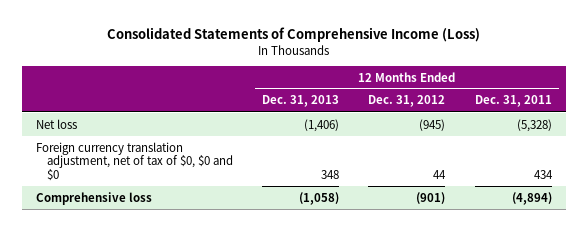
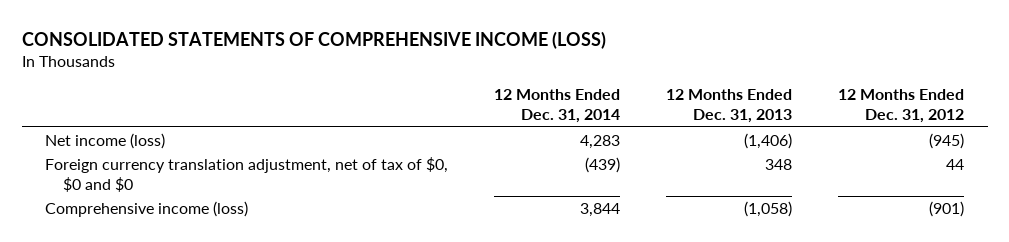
[107,27,481,43] Consolidated Statements of Comprehensive Income (Loss) -> [21,30,606,49] CONSOLIDATED STATEMENTS OF COMPREHENSIVE INCOME (LOSS)
[474,95,552,108] Dec. 31, 2011 -> none
none -> [494,89,621,124] 12 Months Ended Dec. 31, 2014
[36,118,78,129] Net loss -> [44,132,165,149] Net income (loss)
[36,191,153,205] Comprehensive loss -> [44,200,248,217] Comprehensive income (loss)

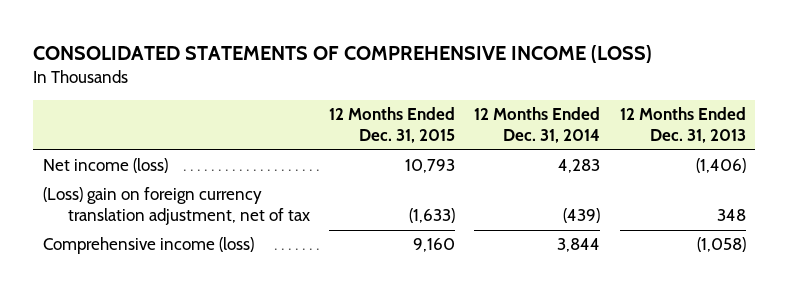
[838,89,965,124] 12 Months Ended Dec. 31, 2012 -> none
none -> [329,107,456,144] 12 Months Ended Dec. 31, 2015
[44,156,448,192] Foreign currency translation adjustment, net of tax of $0, $0 and $0 -> [42,187,310,226] (Loss) gain on foreign currency translation adjustment, net of tax

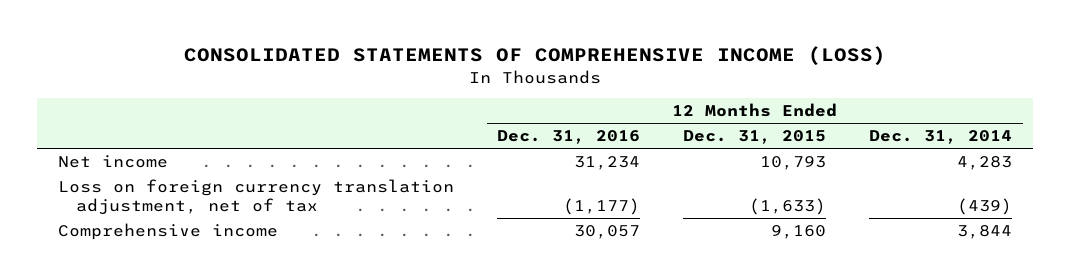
[619,107,746,144] 12 Months Ended Dec. 31, 2013 -> none
none -> [497,130,641,145] Dec. 31, 2016
[42,158,168,174] Net income (loss) -> [58,155,169,169] Net income
[42,187,310,226] (Loss) gain on foreign currency translation adjustment, net of tax -> [58,179,455,215] Loss on foreign currency translation adjustment, net of tax
[42,237,254,255] Comprehensive income (loss) -> [58,223,279,241] Comprehensive income

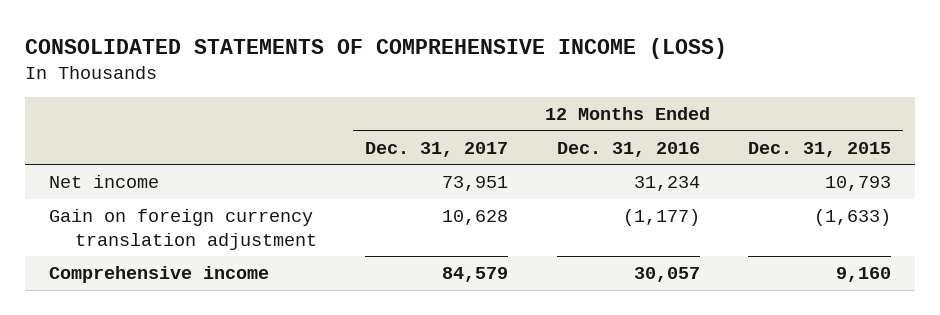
[868,130,1012,145] Dec. 31, 2014 -> none
none -> [365,141,509,157] Dec. 31, 2017
[58,179,455,215] Loss on foreign currency translation adjustment, net of tax -> [48,208,318,250] Gain on foreign currency translation adjustment

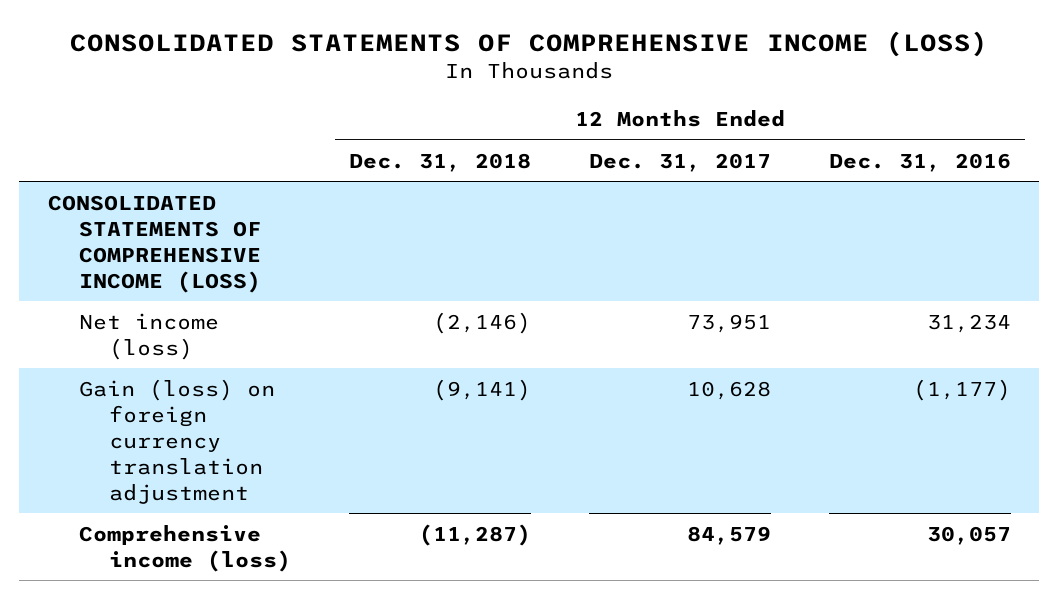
[747,141,891,157] Dec. 31, 2015 -> none
none -> [349,152,532,172] Dec. 31, 2018
none -> [48,194,261,293] CONSOLIDATED STATEMENTS OF COMPREHENSIVE INCOME (LOSS)
[48,174,159,188] Net income -> [78,312,219,360] Net income (loss)
[48,208,318,250] Gain on foreign currency translation adjustment -> [78,378,275,504] Gain (loss) on foreign currency translation adjustment
[48,265,269,283] Comprehensive income -> [78,524,292,572] Comprehensive income (loss)

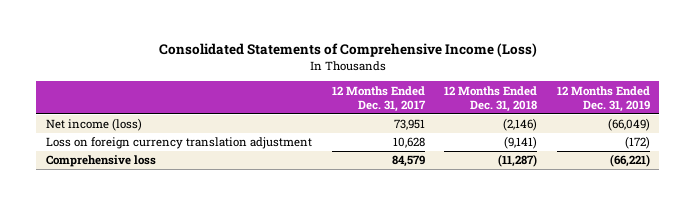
[70,30,989,57] CONSOLIDATED STATEMENTS OF COMPREHENSIVE INCOME (LOSS) -> [158,43,537,58] Consolidated Statements of Comprehensive Income (Loss)
[828,152,1011,172] Dec. 31, 2016 -> none
none -> [556,85,650,112] 12 Months Ended Dec. 31, 2019
[48,194,261,293] CONSOLIDATED STATEMENTS OF COMPREHENSIVE INCOME (LOSS) -> none
[78,378,275,504] Gain (loss) on foreign currency translation adjustment -> [46,137,313,150] Loss on foreign currency translation adjustment
[78,524,292,572] Comprehensive income (loss) -> [46,155,157,168] Comprehensive loss

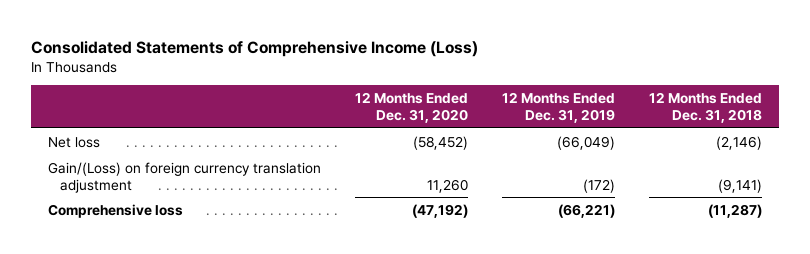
[331,85,426,112] 12 Months Ended Dec. 31, 2017 -> none
none -> [355,92,469,123] 12 Months Ended Dec. 31, 2020
[46,118,143,132] Net income (loss) -> [48,136,101,148] Net loss
[46,137,313,150] Loss on foreign currency translation adjustment -> [48,161,322,193] Gain/(Loss) on foreign currency translation adjustment

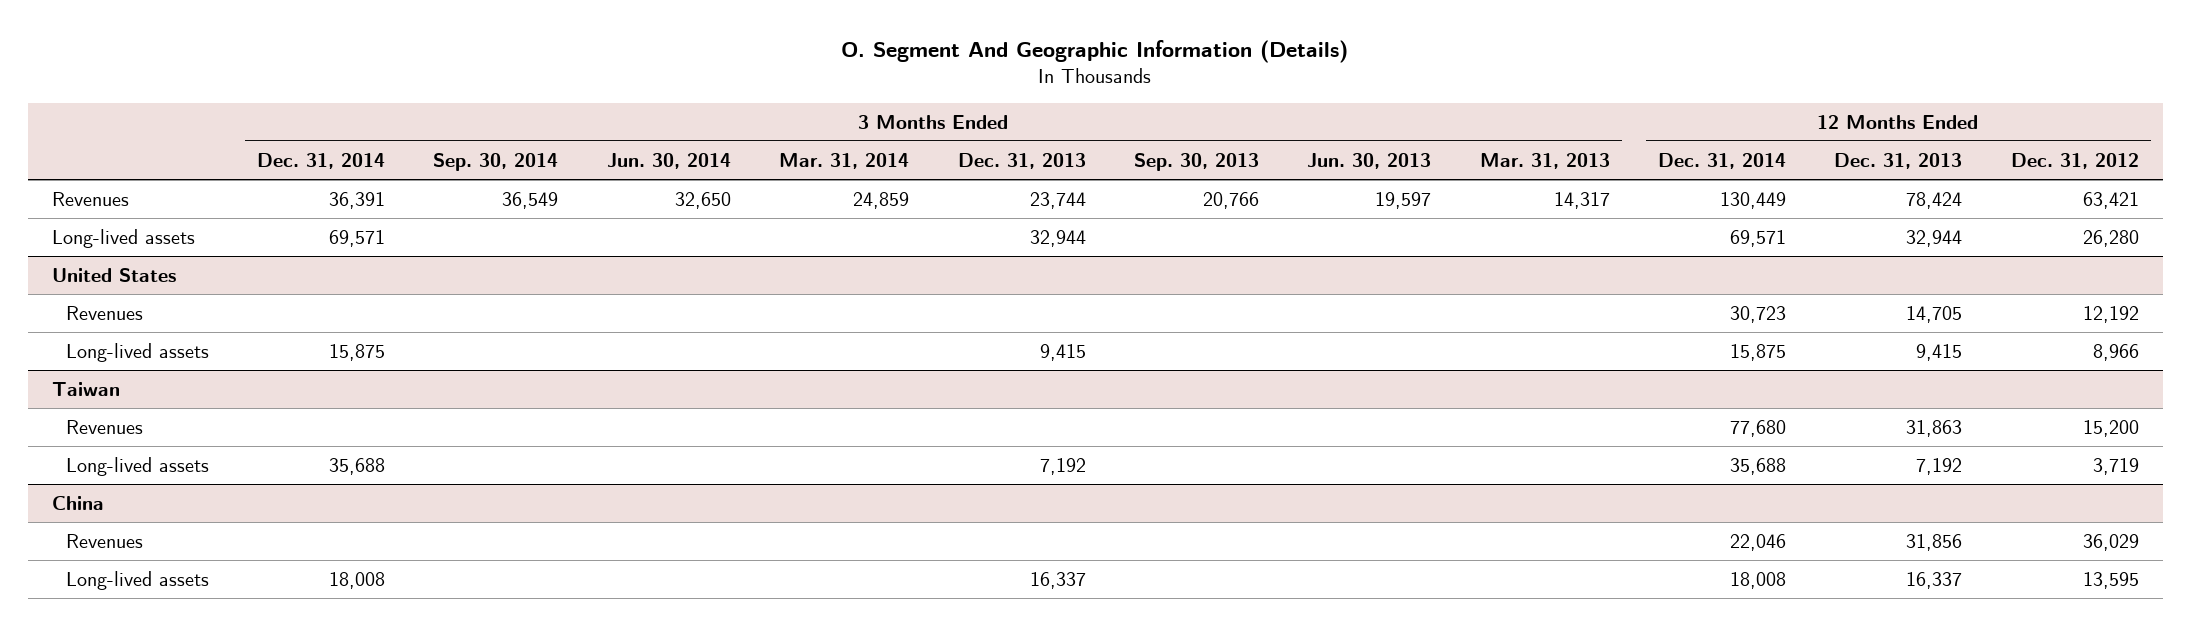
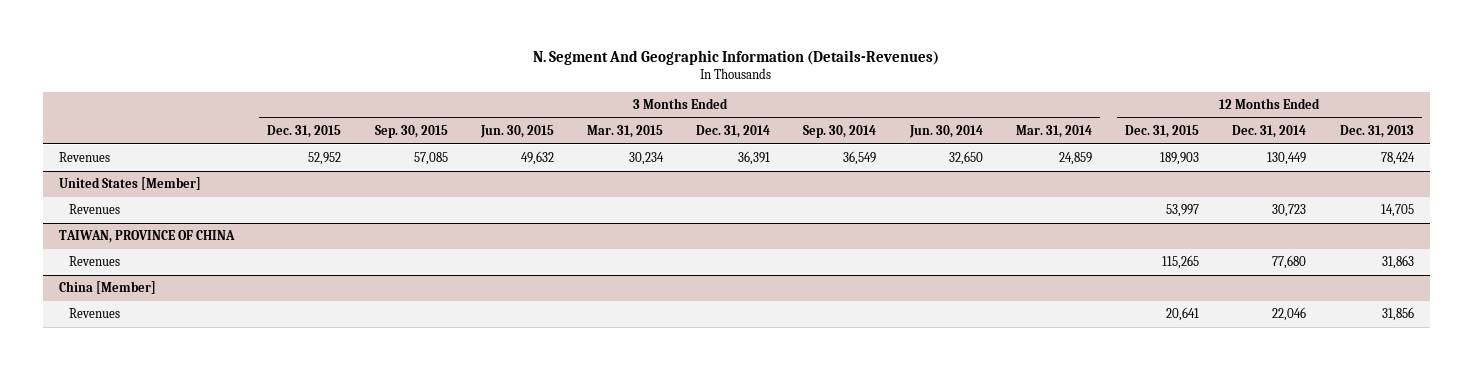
[841,40,1349,64] O. Segment And Geographic Information (Details) -> [533,50,940,66] N. Segment And Geographic Information (Details-Revenues)
[957,152,1086,169] Dec. 31, 2013 -> none
[1133,152,1259,171] Sep. 30, 2013 -> none
[1307,152,1432,169] Jun. 30, 2013 -> none
[1479,152,1610,169] Mar. 31, 2013 -> none
[2010,152,2139,169] Dec. 31, 2012 -> none
none -> [267,125,342,139] Dec. 31, 2015
none -> [374,125,448,139] Sep. 30, 2015
none -> [479,125,554,139] Jun. 30, 2015
none -> [587,125,664,139] Mar. 31, 2015
none -> [1125,125,1200,139] Dec. 31, 2015
[51,228,195,248] Long-lived assets -> none
[51,267,176,282] United States -> [59,177,202,191] United States [Member]
[65,342,209,362] Long-lived assets -> none
[51,381,120,396] Taiwan -> [59,230,236,244] TAIWAN, PROVINCE OF CHINA
[65,456,209,476] Long-lived assets -> none
[51,495,104,510] China -> [59,281,157,295] China [Member]
[65,570,209,590] Long-lived assets -> none

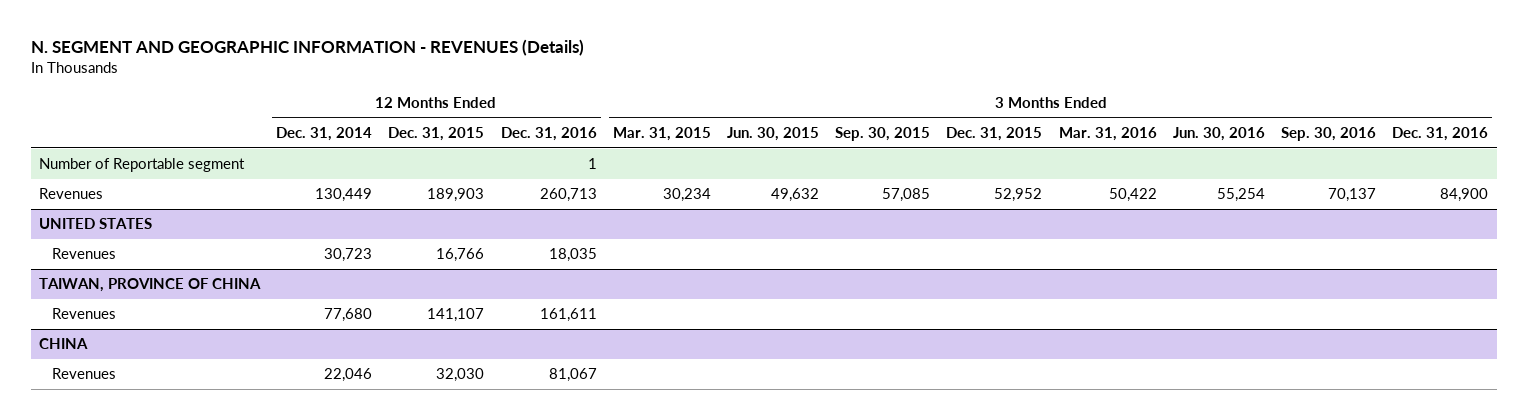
[533,50,940,66] N. Segment And Geographic Information (Details-Revenues) -> [30,39,584,57] N. SEGMENT AND GEOGRAPHIC INFORMATION - REVENUES (Details)
[696,125,771,139] Dec. 31, 2014 -> none
[803,125,877,139] Sep. 30, 2014 -> none
[908,125,983,139] Jun. 30, 2014 -> none
[1015,125,1092,139] Mar. 31, 2014 -> none
[1339,125,1414,139] Dec. 31, 2013 -> none
none -> [500,126,597,141] Dec. 31, 2016
none -> [1058,126,1157,141] Mar. 31, 2016
none -> [1172,126,1265,141] Jun. 30, 2016
none -> [1281,126,1377,141] Sep. 30, 2016
none -> [1392,126,1489,141] Dec. 31, 2016
none -> [38,158,245,173] Number of Reportable segment
[59,177,202,191] United States [Member] -> [38,218,152,230] UNITED STATES
[1166,204,1200,218] 53,997 -> [436,248,485,263] 16,766
[1162,255,1200,270] 115,265 -> [427,308,485,323] 141,107
[59,281,157,295] China [Member] -> [38,338,88,350] CHINA
[1166,307,1200,322] 20,641 -> [436,368,485,383] 32,030

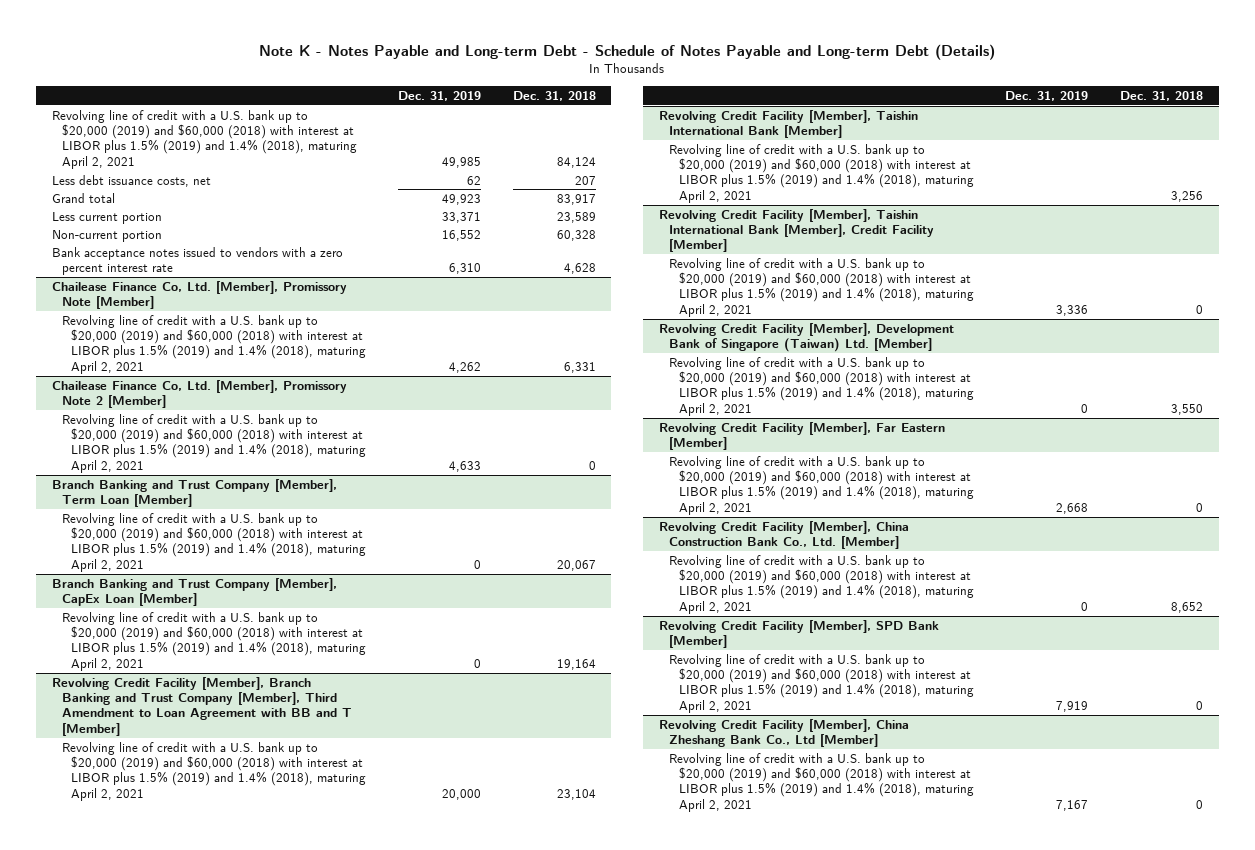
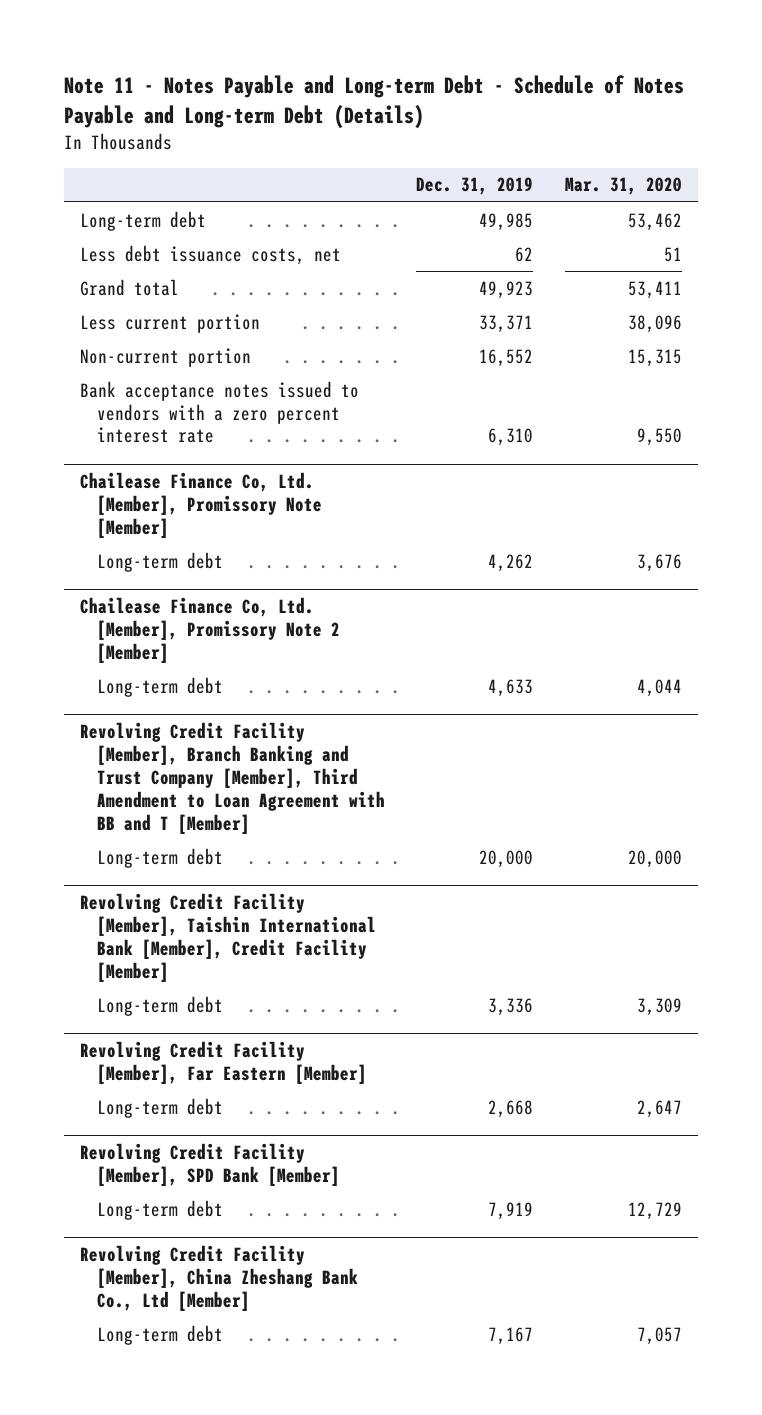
[259,44,996,61] Note K - Notes Payable and Long-term Debt - Schedule of Notes Payable and Long-term Debt (Details) -> [63,75,684,130] Note 11 - Notes Payable and Long-term Debt - Schedule of Notes Payable and Long-term Debt (Details)
[512,90,596,101] Dec. 31, 2018 -> none
none -> [565,177,683,196] Mar. 31, 2020
[51,109,357,169] Revolving line of credit with a U.S. bank up to $20,000 (2019) and $60,000 (2018) with interest at LIBOR plus 1.5% (2019) and 1.4% (2018), maturing April 2, 2021 -> [79,210,206,231] Long-term debt
[61,314,367,374] Revolving line of credit with a U.S. bank up to $20,000 (2019) and $60,000 (2018) with interest at LIBOR plus 1.5% (2019) and 1.4% (2018), maturing April 2, 2021 -> [96,551,223,572] Long-term debt
[51,478,337,508] Branch Banking and Trust Company [Member], Term Loan [Member] -> none
[61,512,367,572] Revolving line of credit with a U.S. bank up to $20,000 (2019) and $60,000 (2018) with interest at LIBOR plus 1.5% (2019) and 1.4% (2018), maturing April 2, 2021 -> none
[51,577,337,607] Branch Banking and Trust Company [Member], CapEx Loan [Member] -> none
[61,611,367,671] Revolving line of credit with a U.S. bank up to $20,000 (2019) and $60,000 (2018) with interest at LIBOR plus 1.5% (2019) and 1.4% (2018), maturing April 2, 2021 -> none
[61,413,367,473] Revolving line of credit with a U.S. bank up to $20,000 (2019) and $60,000 (2018) with interest at LIBOR plus 1.5% (2019) and 1.4% (2018), maturing April 2, 2021 -> [96,676,223,697] Long-term debt
[659,109,919,139] Revolving Credit Facility [Member], Taishin International Bank [Member] -> none
[668,143,974,203] Revolving line of credit with a U.S. bank up to $20,000 (2019) and $60,000 (2018) with interest at LIBOR plus 1.5% (2019) and 1.4% (2018), maturing April 2, 2021 -> none
[61,741,367,801] Revolving line of credit with a U.S. bank up to $20,000 (2019) and $60,000 (2018) with interest at LIBOR plus 1.5% (2019) and 1.4% (2018), maturing April 2, 2021 -> [96,847,223,868] Long-term debt
[659,322,955,353] Revolving Credit Facility [Member], Development Bank of Singapore (Taiwan) Ltd. [Member] -> none
[668,356,974,416] Revolving line of credit with a U.S. bank up to $20,000 (2019) and $60,000 (2018) with interest at LIBOR plus 1.5% (2019) and 1.4% (2018), maturing April 2, 2021 -> none
[668,257,974,317] Revolving line of credit with a U.S. bank up to $20,000 (2019) and $60,000 (2018) with interest at LIBOR plus 1.5% (2019) and 1.4% (2018), maturing April 2, 2021 -> [96,995,223,1016] Long-term debt
[659,520,910,550] Revolving Credit Facility [Member], China Construction Bank Co., Ltd. [Member] -> none
[668,554,974,614] Revolving line of credit with a U.S. bank up to $20,000 (2019) and $60,000 (2018) with interest at LIBOR plus 1.5% (2019) and 1.4% (2018), maturing April 2, 2021 -> none
[668,455,974,515] Revolving line of credit with a U.S. bank up to $20,000 (2019) and $60,000 (2018) with interest at LIBOR plus 1.5% (2019) and 1.4% (2018), maturing April 2, 2021 -> [96,1097,223,1118] Long-term debt
[668,653,974,713] Revolving line of credit with a U.S. bank up to $20,000 (2019) and $60,000 (2018) with interest at LIBOR plus 1.5% (2019) and 1.4% (2018), maturing April 2, 2021 -> [96,1199,223,1220] Long-term debt
[668,752,974,812] Revolving line of credit with a U.S. bank up to $20,000 (2019) and $60,000 (2018) with interest at LIBOR plus 1.5% (2019) and 1.4% (2018), maturing April 2, 2021 -> [96,1324,223,1345] Long-term debt

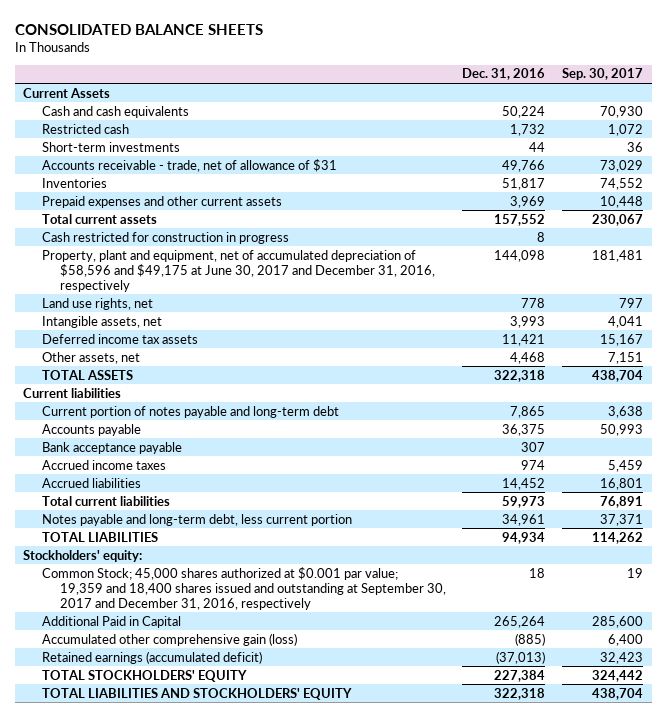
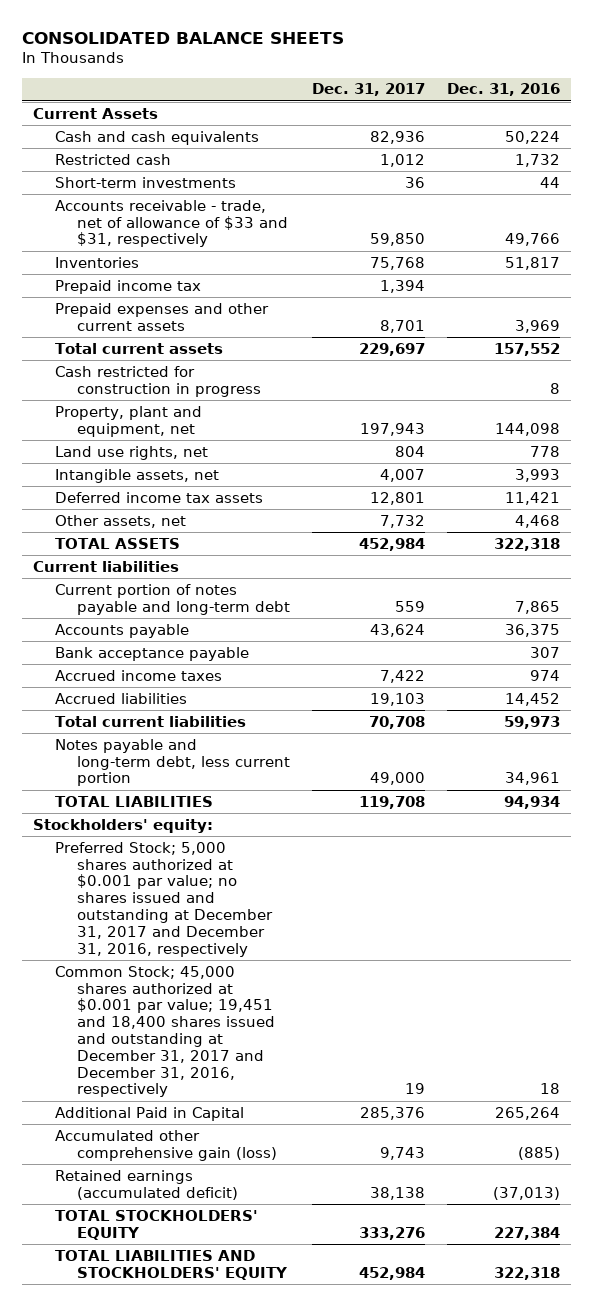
[562,68,644,81] Sep. 30, 2017 -> none
none -> [311,83,425,97] Dec. 31, 2017
[41,158,337,172] Accounts receivable - trade, net of allowance of $31 -> [54,199,288,248] Accounts receivable - trade, net of allowance of $33 and $31, respectively
none -> [54,279,201,294] Prepaid income tax
[41,249,435,292] Property, plant and equipment, net of accumulated depreciation of $58,596 and $49,175 at June 30, 2017 and December 31, 2016, respectively -> [54,405,202,437] Property, plant and equipment, net
none -> [54,841,273,957] Preferred Stock; 5,000 shares authorized at $0.001 par value; no shares issued and outstanding at December 31, 2017 and December 31, 2016, respectively
[41,566,446,610] Common Stock; 45,000 shares authorized at $0.001 par value; 19,359 and 18,400 shares issued and outstanding at September 30, 2017 and December 31, 2016, respectively -> [54,965,275,1098] Common Stock; 45,000 shares authorized at $0.001 par value; 19,451 and 18,400 shares issued and outstanding at December 31, 2017 and December 31, 2016, respectively

